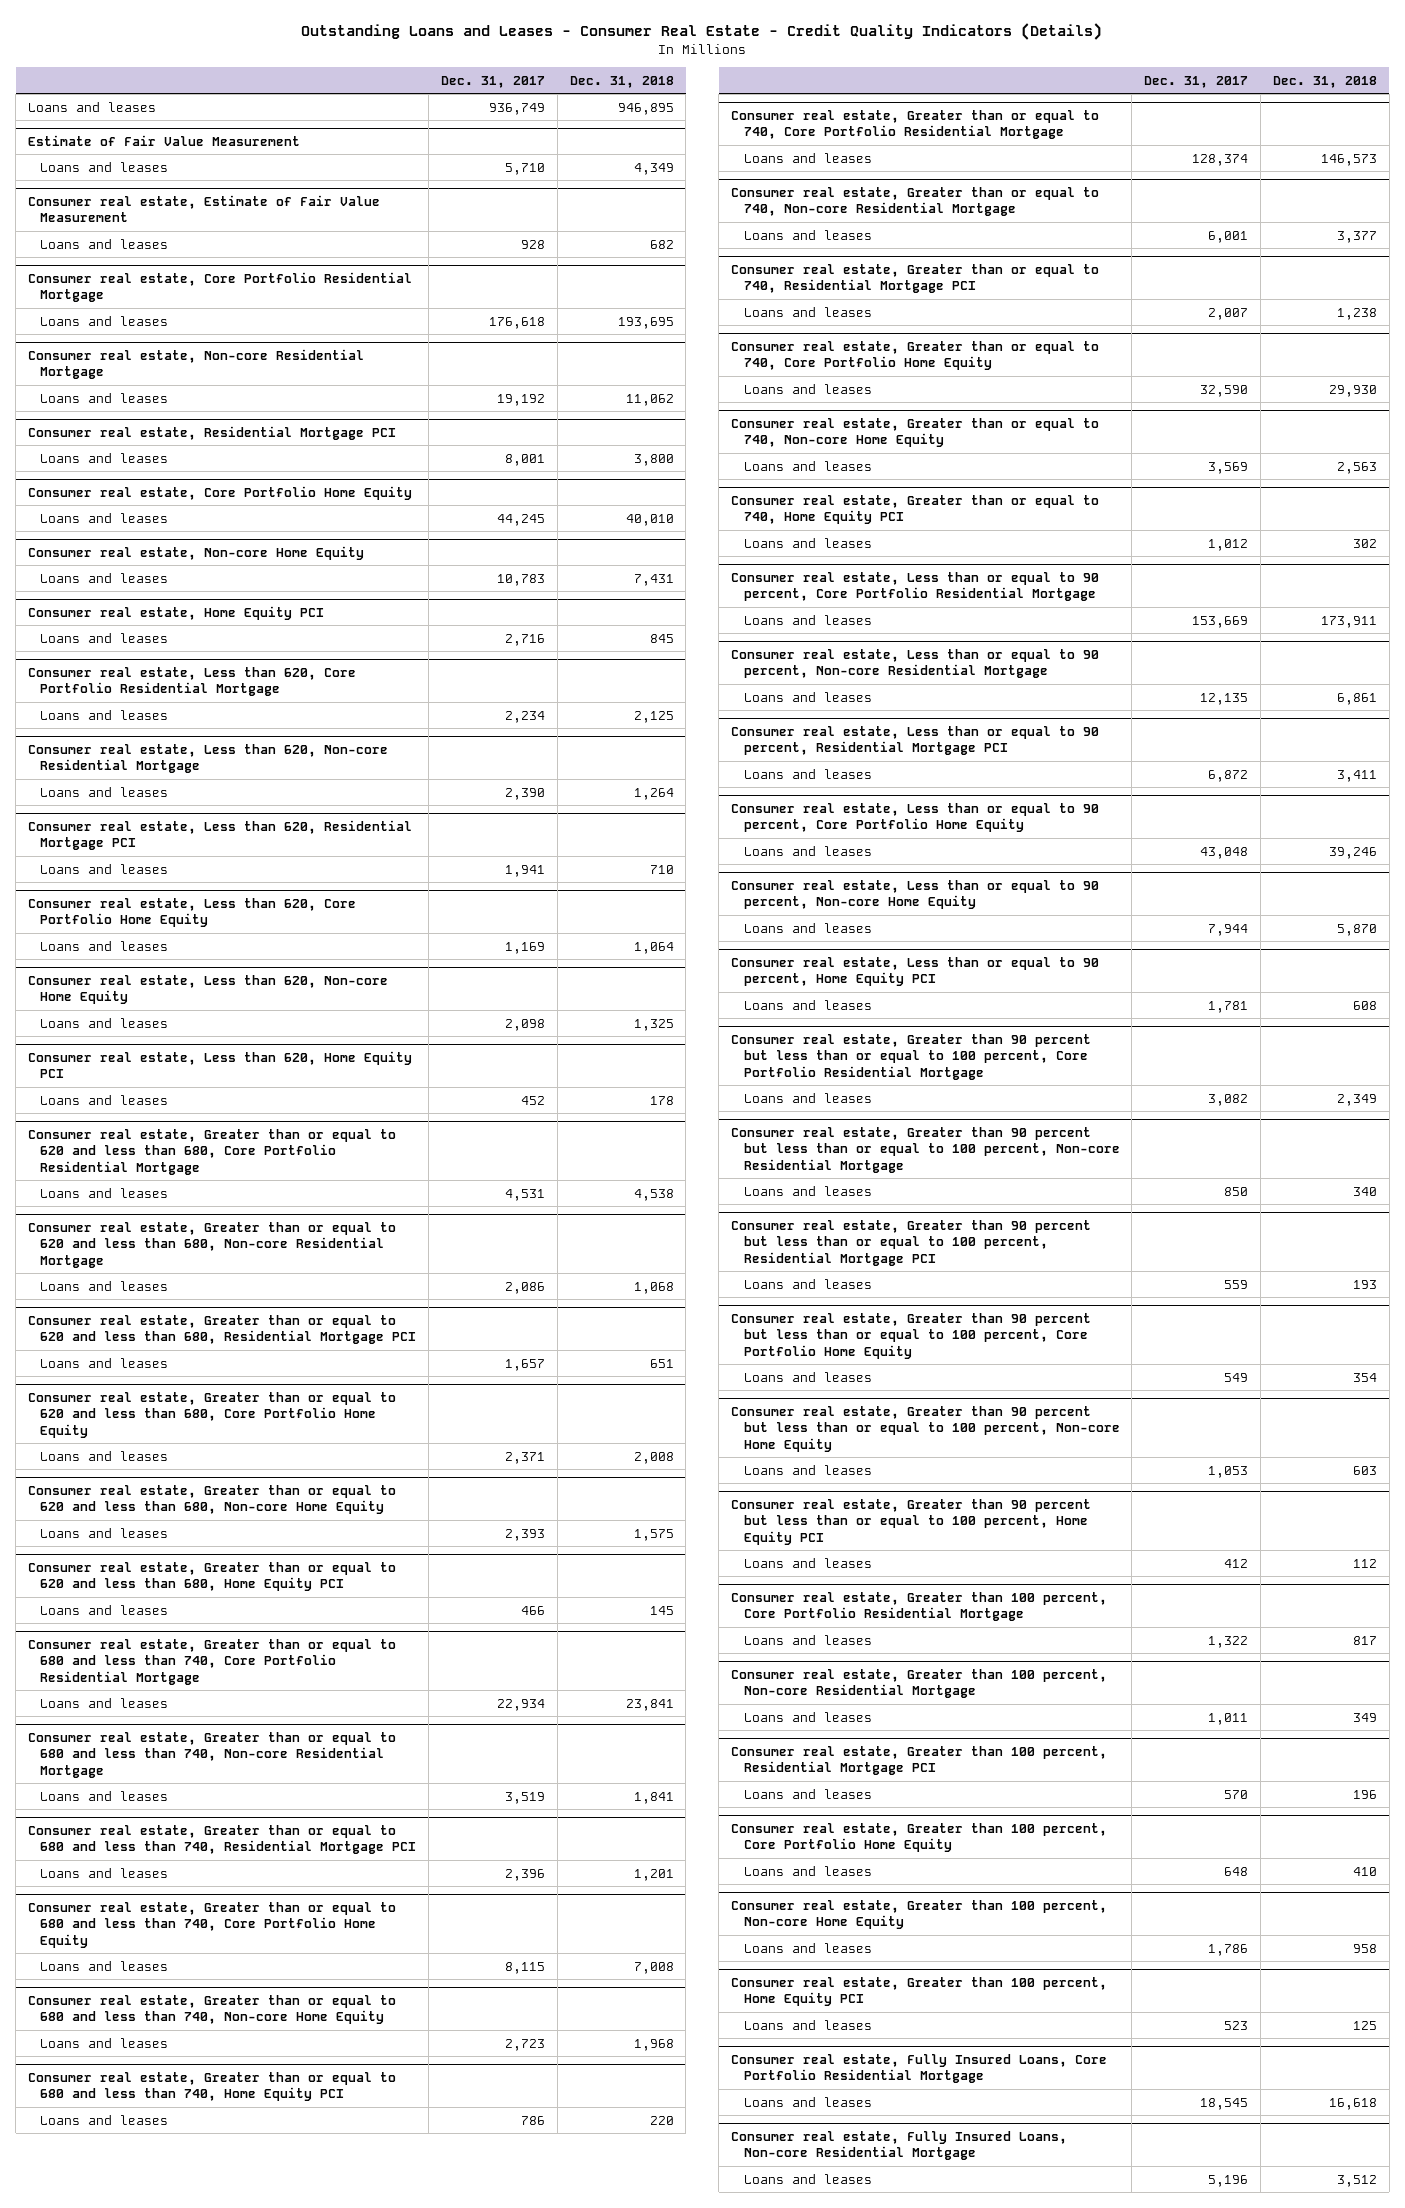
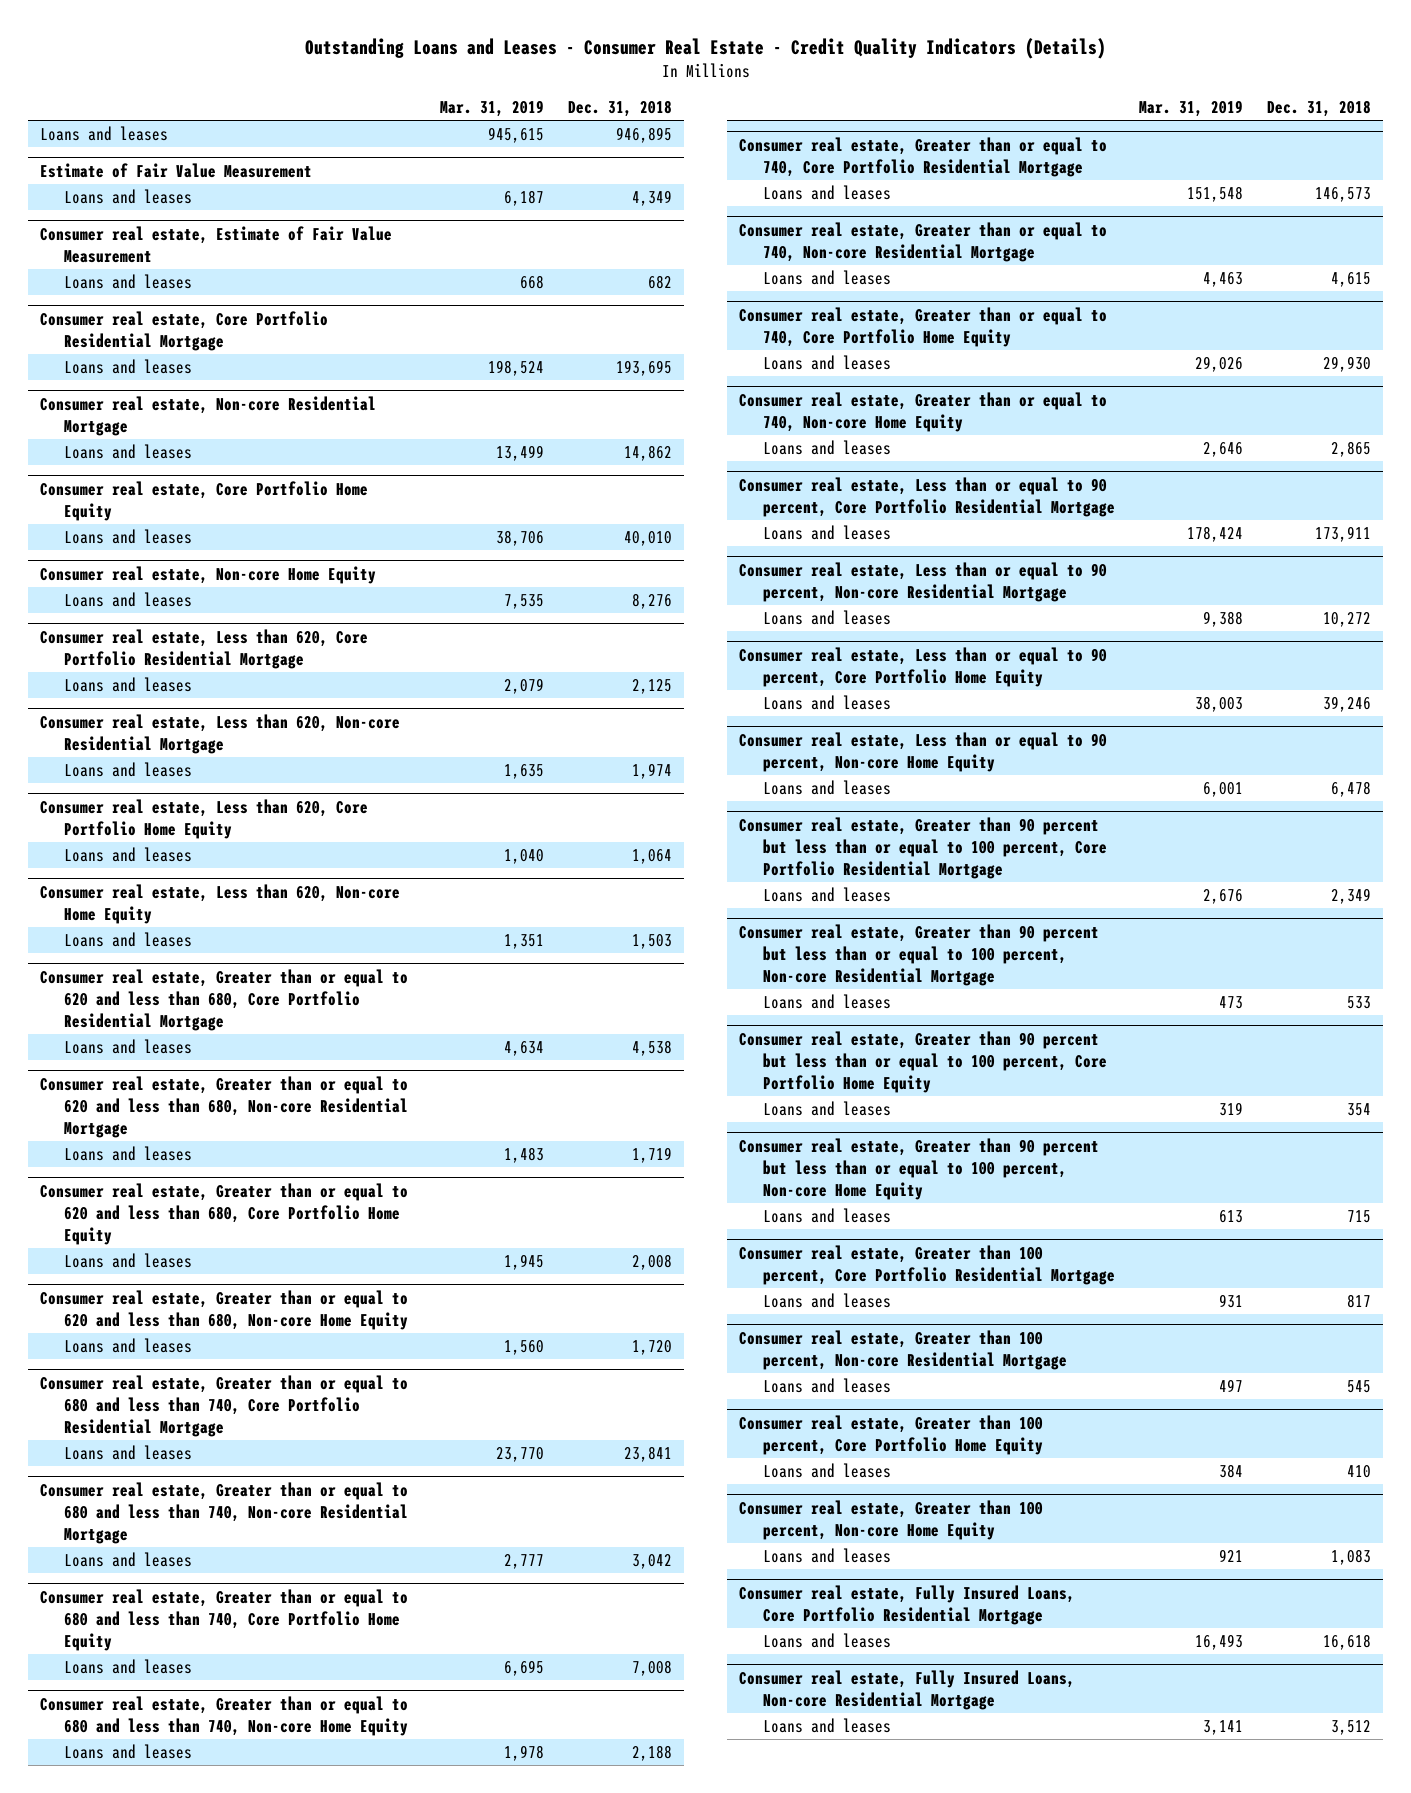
[441,75,546,88] Dec. 31, 2017 -> none
none -> [440,99,545,117] Mar. 31, 2019
[28,425,397,440] Consumer real estate, Residential Mortgage PCI -> none
[40,452,169,463] Loans and leases -> none
[625,393,674,406] 11,062 -> [624,445,673,462] 14,862
[28,605,325,620] Consumer real estate, Home Equity PCI -> none
[40,632,169,643] Loans and leases -> none
[633,573,674,586] 7,431 -> [632,593,673,610] 8,276
[28,819,413,851] Consumer real estate, Less than 620, Residential Mortgage PCI -> none
[40,863,169,874] Loans and leases -> none
[633,787,674,800] 1,264 -> [632,763,673,780] 1,974
[28,1050,413,1079] Consumer real estate, Less than 620, Home Equity PCI -> none
[40,1094,169,1105] Loans and leases -> none
[633,1018,674,1031] 1,325 -> [632,934,673,950] 1,503
[28,1314,417,1345] Consumer real estate, Greater than or equal to 620 and less than 680, Residential Mortgage PCI -> none
[40,1357,169,1368] Loans and leases -> none
[633,1281,674,1294] 1,068 -> [632,1147,673,1164] 1,719
[28,1561,397,1592] Consumer real estate, Greater than or equal to 620 and less than 680, Home Equity PCI -> none
[40,1604,169,1615] Loans and leases -> none
[633,1528,674,1541] 1,575 -> [632,1340,673,1356] 1,720
[28,1824,417,1855] Consumer real estate, Greater than or equal to 680 and less than 740, Residential Mortgage PCI -> none
[40,1867,169,1878] Loans and leases -> none
[633,1791,674,1804] 1,841 -> [632,1554,673,1570] 3,042
[28,2071,397,2102] Consumer real estate, Greater than or equal to 680 and less than 740, Home Equity PCI -> none
[40,2114,169,2125] Loans and leases -> none
[633,2038,674,2051] 1,968 -> [632,1745,673,1762] 2,188
[731,263,1100,294] Consumer real estate, Greater than or equal to 740, Residential Mortgage PCI -> none
[743,306,872,317] Loans and leases -> none
[1336,230,1377,243] 3,377 -> [1331,272,1372,288] 4,615
[731,494,1100,525] Consumer real estate, Greater than or equal to 740, Home Equity PCI -> none
[743,537,872,548] Loans and leases -> none
[1336,461,1377,474] 2,563 -> [1331,441,1372,458] 2,865
[731,725,1100,756] Consumer real estate, Less than or equal to 90 percent, Residential Mortgage PCI -> none
[743,768,872,779] Loans and leases -> none
[1336,692,1377,705] 6,861 -> [1323,612,1372,628] 10,272
[731,956,1100,987] Consumer real estate, Less than or equal to 90 percent, Home Equity PCI -> none
[743,999,872,1010] Loans and leases -> none
[1336,923,1377,936] 5,870 -> [1331,781,1372,798] 6,478
[731,1219,1092,1266] Consumer real estate, Greater than 90 percent but less than or equal to 100 percent, Residential Mortgage PCI -> none
[743,1278,872,1289] Loans and leases -> none
[1352,1186,1377,1196] 340 -> [1347,996,1372,1010] 533
[731,1498,1092,1545] Consumer real estate, Greater than 90 percent but less than or equal to 100 percent, Home Equity PCI -> none
[743,1557,872,1568] Loans and leases -> none
[1352,1465,1377,1475] 603 -> [1347,1210,1372,1224] 715
[731,1745,1108,1776] Consumer real estate, Greater than 100 percent, Residential Mortgage PCI -> none
[743,1788,872,1799] Loans and leases -> none
[1352,1712,1377,1722] 349 -> [1347,1380,1372,1394] 545
[731,1976,1108,2007] Consumer real estate, Greater than 100 percent, Home Equity PCI -> none
[743,2019,872,2030] Loans and leases -> none
[1352,1943,1377,1953] 958 -> [1331,1549,1372,1566] 1,083

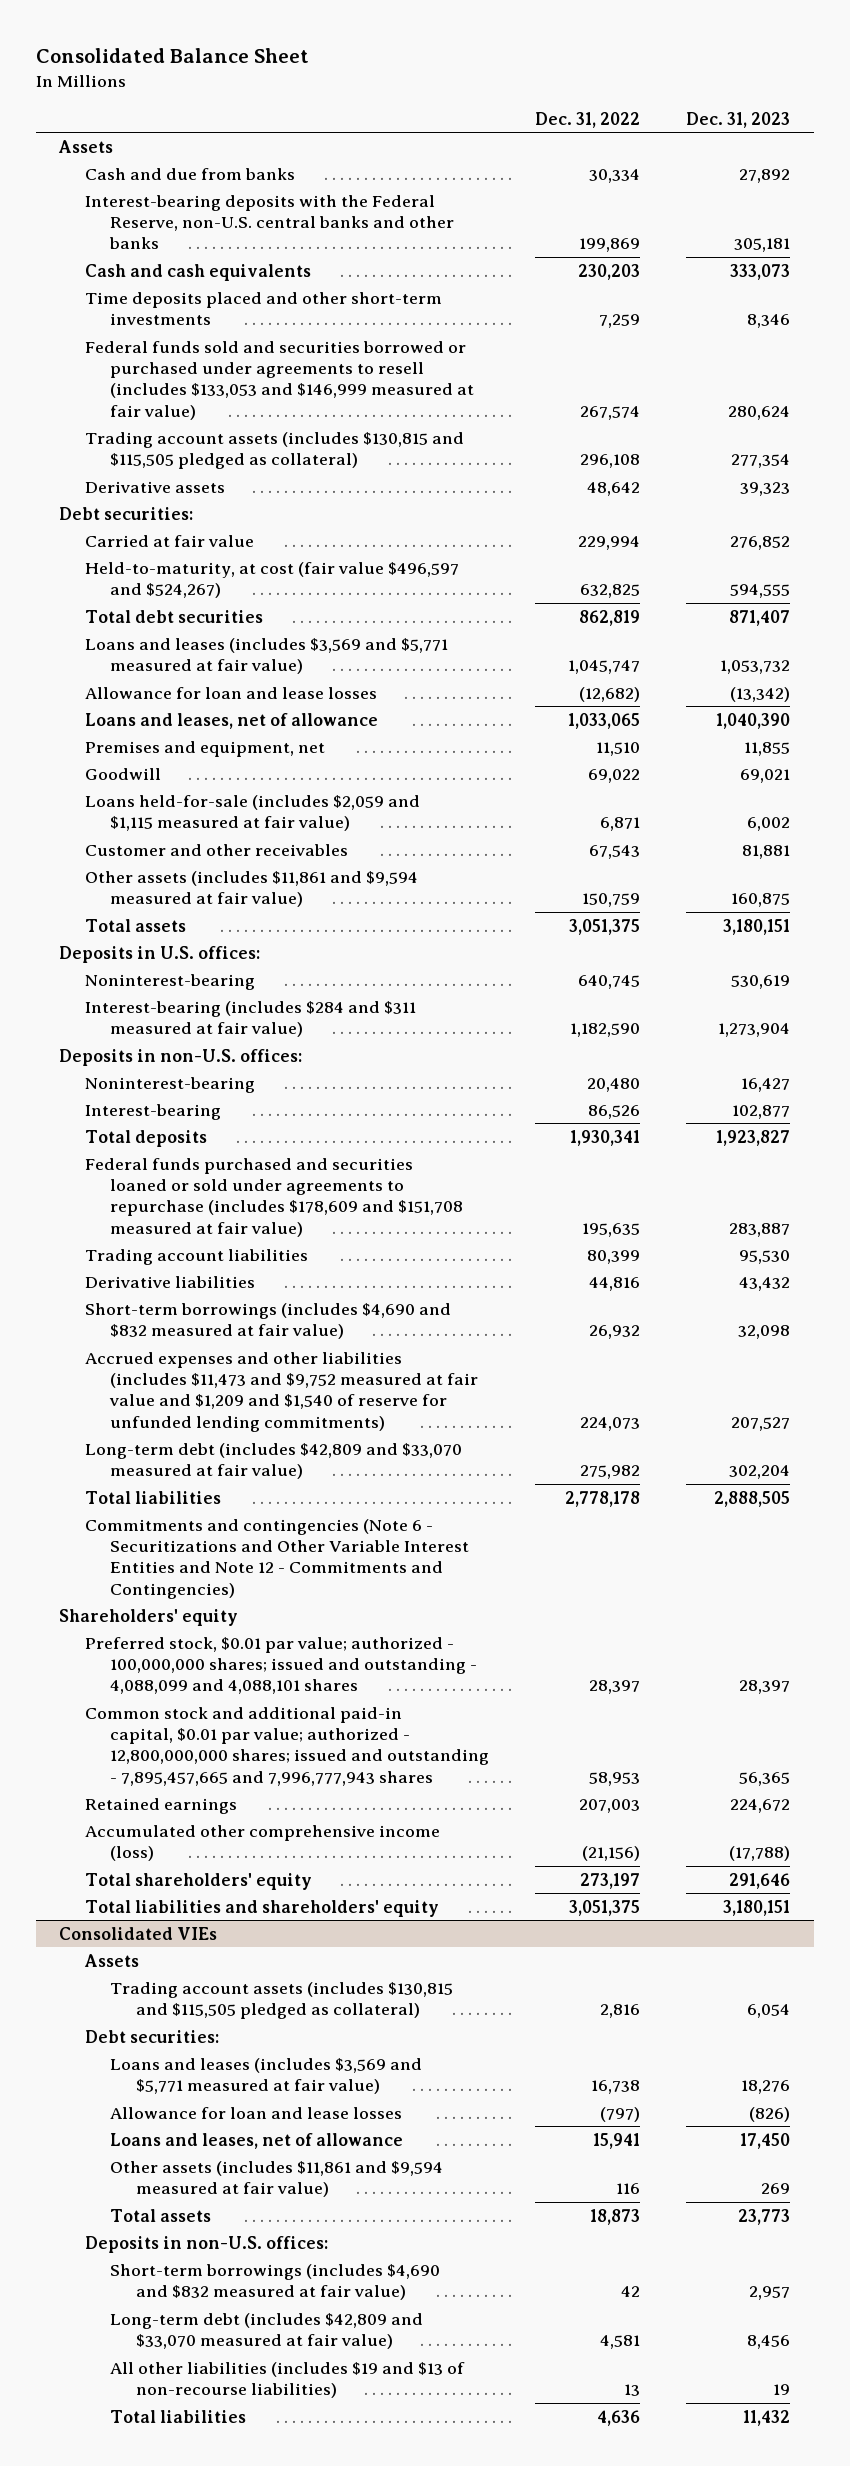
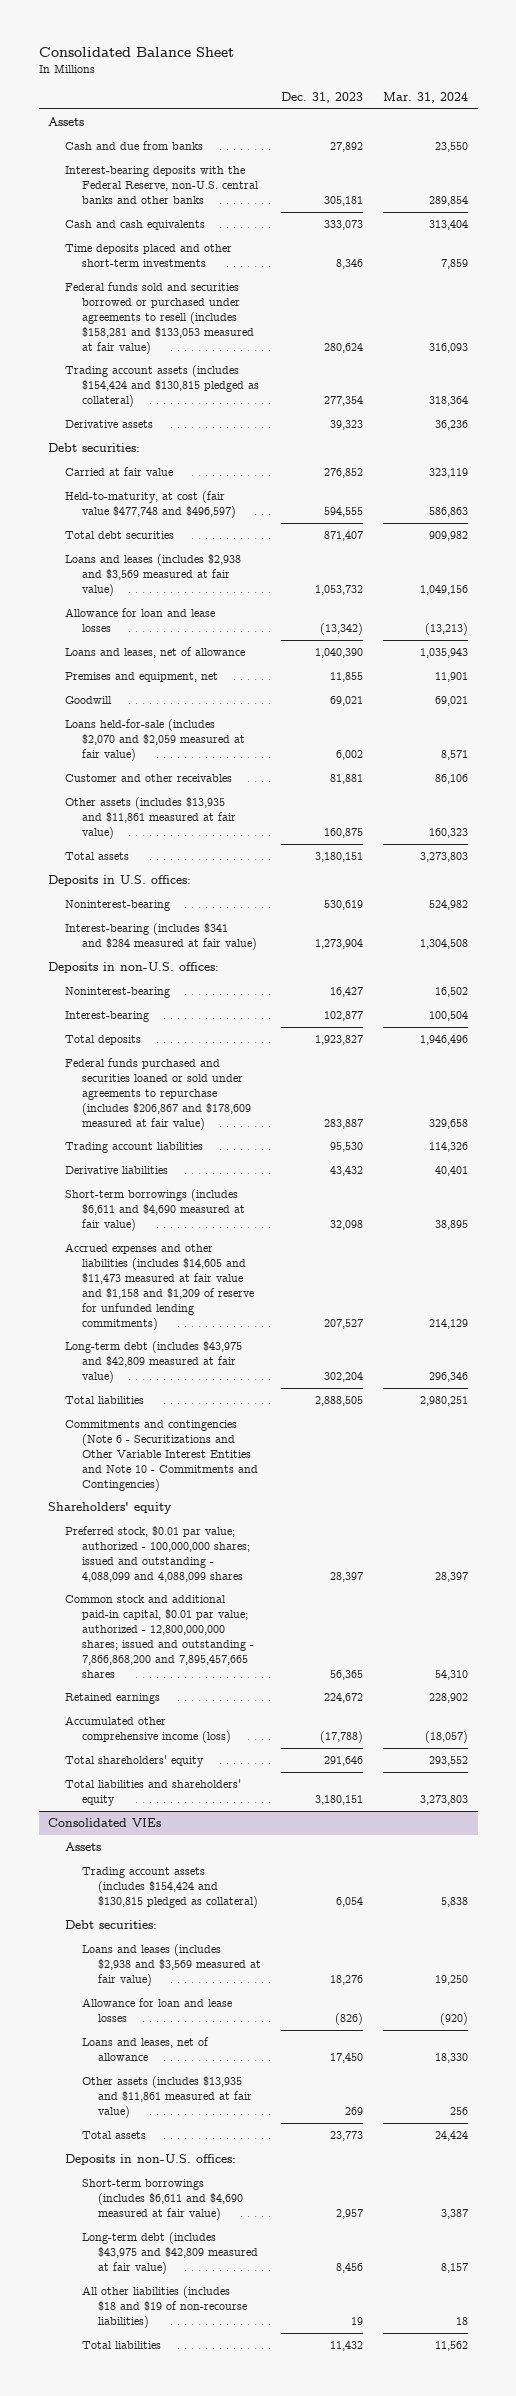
[535,111,641,128] Dec. 31, 2022 -> none
none -> [382,91,468,103] Mar. 31, 2024
[84,340,475,420] Federal funds sold and securities borrowed or purchased under agreements to resell (includes $133,053 and $146,999 measured at fair value) -> [65,281,254,354] Federal funds sold and securities borrowed or purchased under agreements to resell (includes $158,281 and $133,053 measured at fair value)
[84,431,464,470] Trading account assets (includes $130,815 and $115,505 pledged as collateral) -> [65,364,259,407] Trading account assets (includes $154,424 and $130,815 pledged as collateral)
[84,561,459,599] Held-to-maturity, at cost (fair value $496,597 and $524,267) -> [65,490,236,518] Held-to-maturity, at cost (fair value $477,748 and $496,597)
[84,637,448,675] Loans and leases (includes $3,569 and $5,771 measured at fair value) -> [65,553,242,596] Loans and leases (includes $2,938 and $3,569 measured at fair value)
[84,794,420,832] Loans held-for-sale (includes $2,059 and $1,115 measured at fair value) -> [65,718,245,761] Loans held-for-sale (includes $2,070 and $2,059 measured at fair value)
[84,870,418,908] Other assets (includes $11,861 and $9,594 measured at fair value) -> [65,796,236,839] Other assets (includes $13,935 and $11,861 measured at fair value)
[84,1000,416,1038] Interest-bearing (includes $284 and $311 measured at fair value) -> [65,922,257,950] Interest-bearing (includes $341 and $284 measured at fair value)
[84,1157,464,1237] Federal funds purchased and securities loaned or sold under agreements to repurchase (includes $178,609 and $151,708 measured at fair value) -> [65,1057,251,1130] Federal funds purchased and securities loaned or sold under agreements to repurchase (includes $206,867 and $178,609 measured at fair value)
[84,1302,451,1340] Short-term borrowings (includes $4,690 and $832 measured at fair value) -> [65,1188,245,1231] Short-term borrowings (includes $6,611 and $4,690 measured at fair value)
[84,1351,479,1432] Accrued expenses and other liabilities (includes $11,473 and $9,752 measured at fair value and $1,209 and $1,540 of reserve for unfunded lending commitments) -> [65,1242,254,1330] Accrued expenses and other liabilities (includes $14,605 and $11,473 measured at fair value and $1,158 and $1,209 of reserve for unfunded lending commitments)
[84,1442,462,1480] Long-term debt (includes $42,809 and $33,070 measured at fair value) -> [65,1340,243,1383] Long-term debt (includes $43,975 and $42,809 measured at fair value)
[84,1518,470,1599] Commitments and contingencies (Note 6 - Securitizations and Other Variable Interest Entities and Note 12 - Commitments and Contingencies) -> [65,1419,258,1491] Commitments and contingencies (Note 6 - Securitizations and Other Variable Interest Entities and Note 10 - Commitments and Contingencies)
[84,1636,478,1695] Preferred stock, $0.01 par value; authorized - 100,000,000 shares; issued and outstanding - 4,088,099 and 4,088,101 shares -> [65,1525,250,1582] Preferred stock, $0.01 par value; authorized - 100,000,000 shares; issued and outstanding - 4,088,099 and 4,088,099 shares
[84,1706,490,1786] Common stock and additional paid-in capital, $0.01 par value; authorized - 12,800,000,000 shares; issued and outstanding - 7,895,457,665 and 7,996,777,943 shares -> [65,1594,254,1678] Common stock and additional paid-in capital, $0.01 par value; authorized - 12,800,000,000 shares; issued and outstanding - 7,866,868,200 and 7,895,457,665 shares
[110,1981,454,2020] Trading account assets (includes $130,815 and $115,505 pledged as collateral) -> [81,1866,259,1908] Trading account assets (includes $154,424 and $130,815 pledged as collateral)
[110,2057,423,2095] Loans and leases (includes $3,569 and $5,771 measured at fair value) -> [81,1943,262,1986] Loans and leases (includes $2,938 and $3,569 measured at fair value)
[110,2160,444,2198] Other assets (includes $11,861 and $9,594 measured at fair value) -> [81,2075,253,2118] Other assets (includes $13,935 and $11,861 measured at fair value)
[110,2263,441,2301] Short-term borrowings (includes $4,690 and $832 measured at fair value) -> [81,2178,244,2220] Short-term borrowings (includes $6,611 and $4,690 measured at fair value)
[110,2312,424,2350] Long-term debt (includes $42,809 and $33,070 measured at fair value) -> [81,2231,259,2274] Long-term debt (includes $43,975 and $42,809 measured at fair value)
[110,2361,466,2399] All other liabilities (includes $19 and $13 of non-recourse liabilities) -> [81,2285,248,2328] All other liabilities (includes $18 and $19 of non-recourse liabilities)

